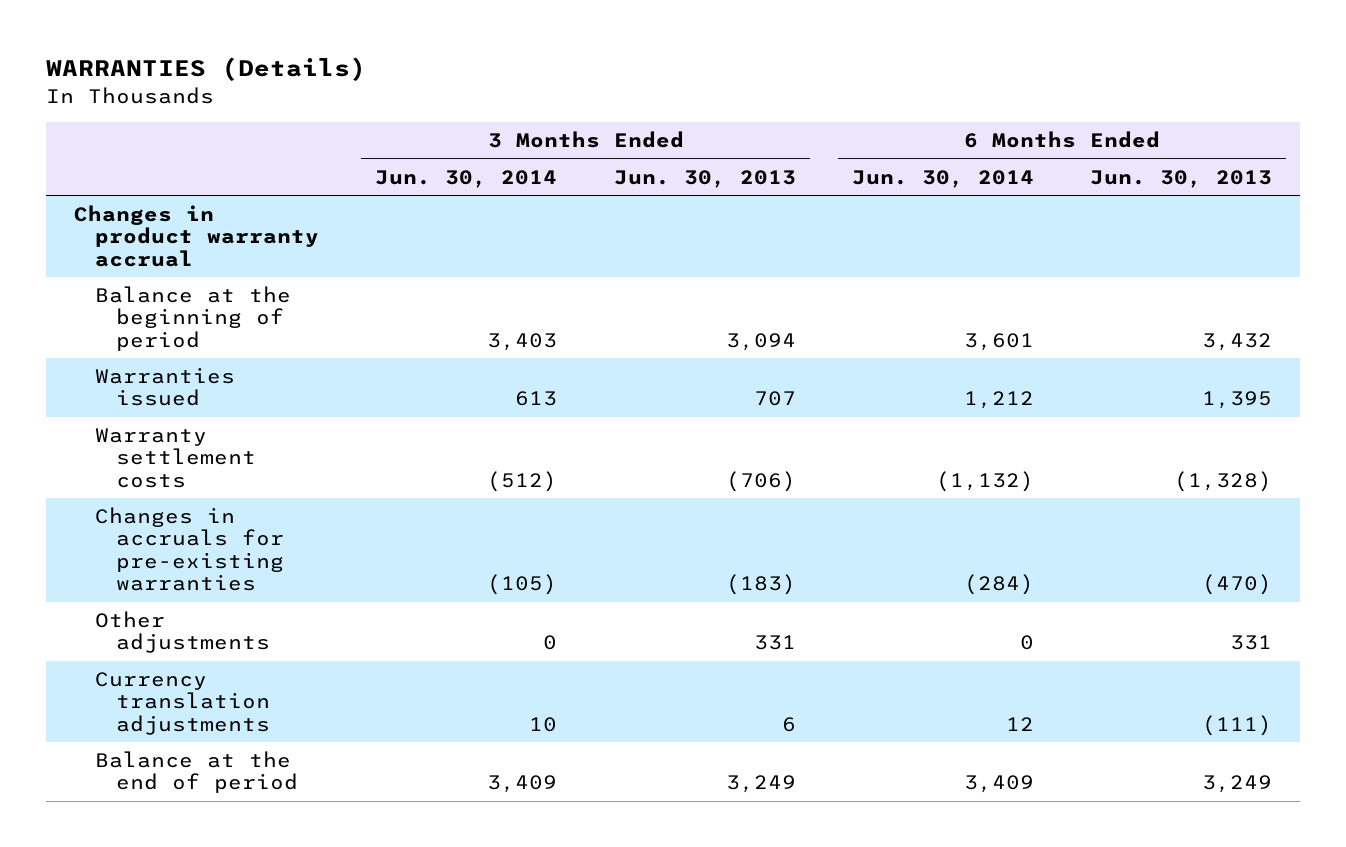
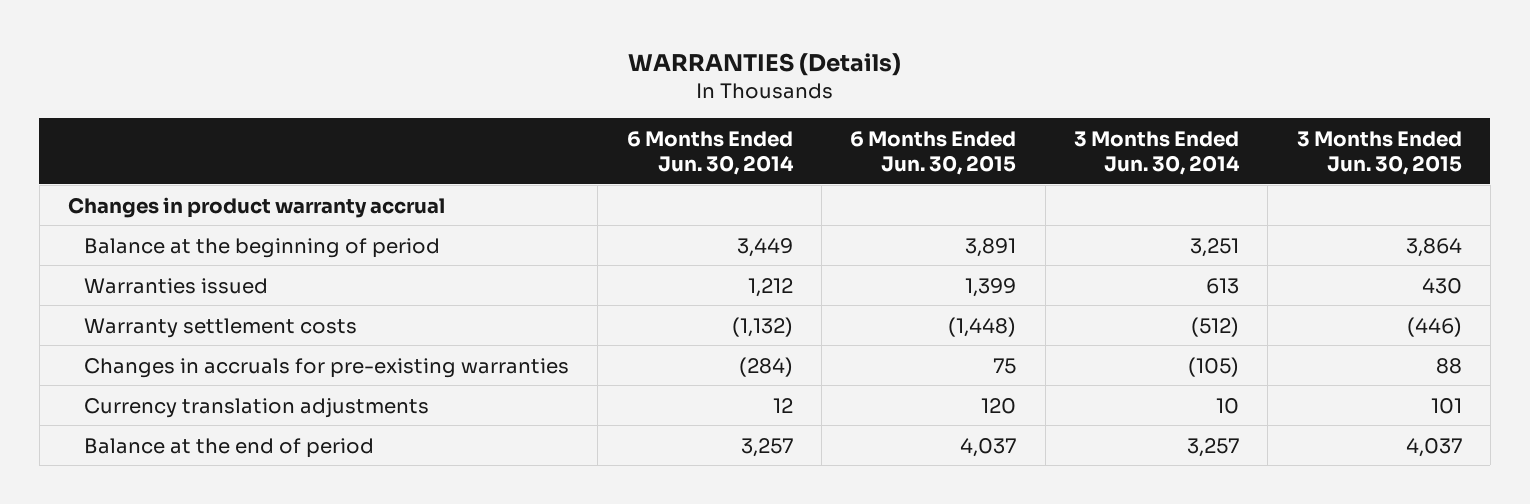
[613,169,796,188] Jun. 30, 2013 -> none
[1089,169,1272,188] Jun. 30, 2013 -> none
none -> [850,130,1017,175] 6 Months Ended Jun. 30, 2015
none -> [1296,130,1462,175] 3 Months Ended Jun. 30, 2015
[487,332,558,351] 3,403 -> [1189,237,1239,257] 3,251
[963,332,1034,351] 3,601 -> [736,237,793,257] 3,449
[95,611,271,654] Other adjustments -> none
[487,775,558,794] 3,409 -> [1186,437,1239,457] 3,257
[963,775,1034,794] 3,409 -> [740,437,793,457] 3,257

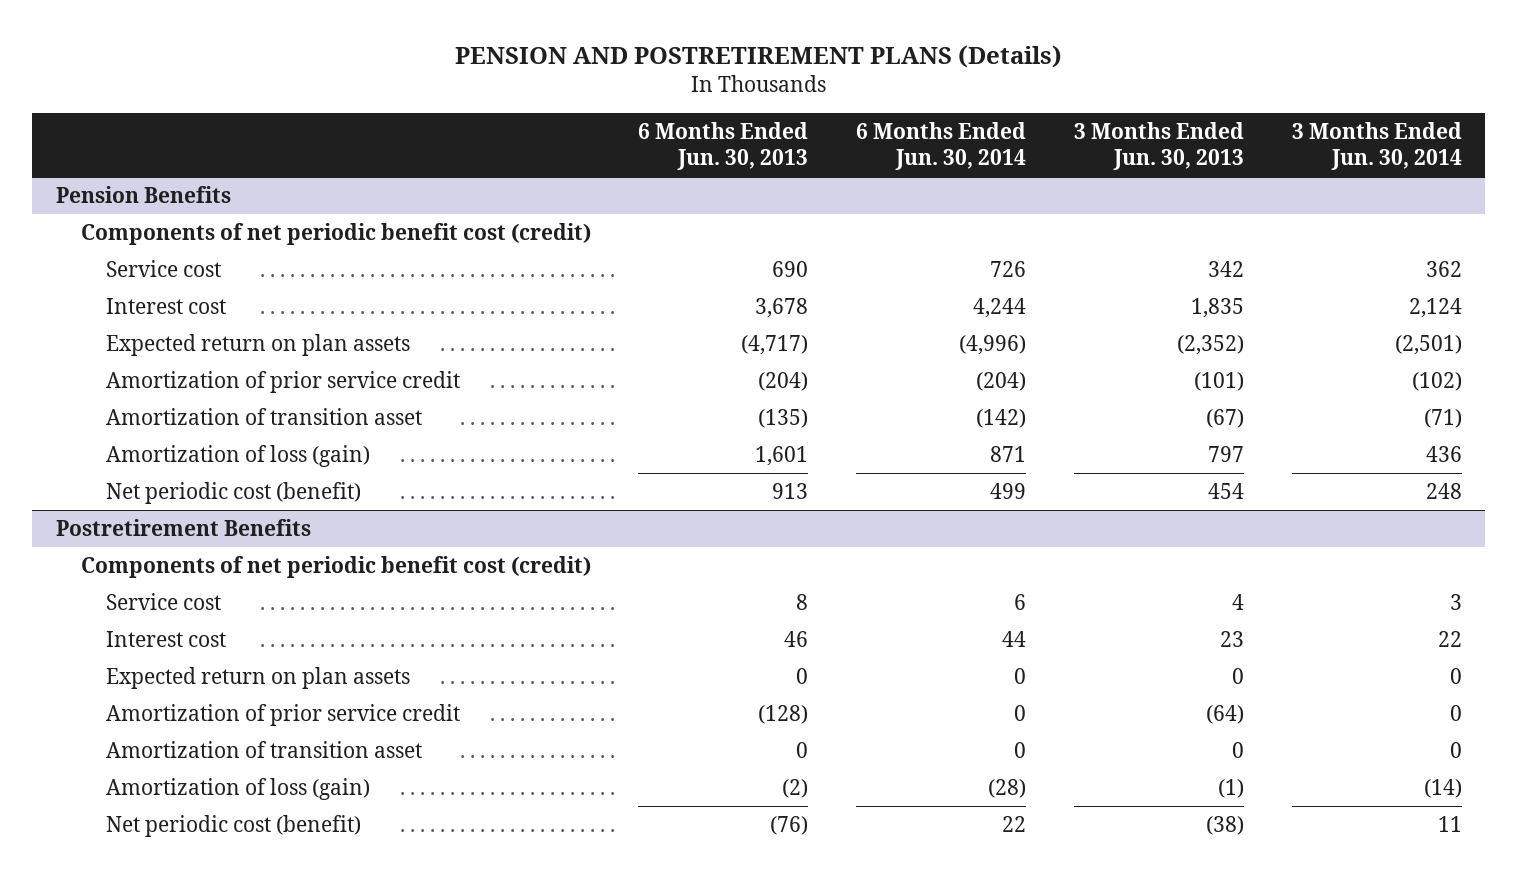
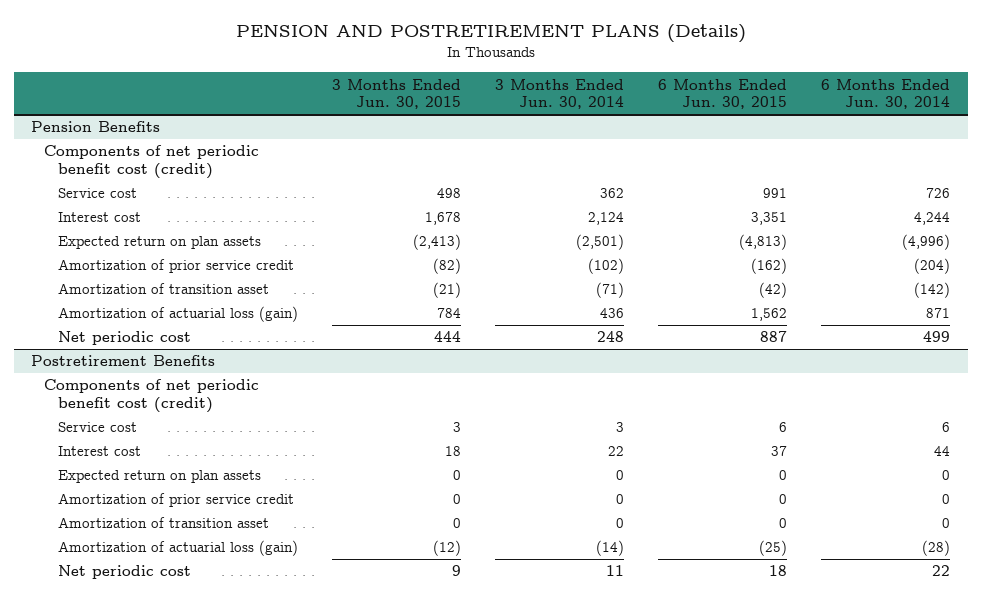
[638,121,809,171] 6 Months Ended Jun. 30, 2013 -> none
[1073,121,1244,171] 3 Months Ended Jun. 30, 2013 -> none
none -> [331,78,461,110] 3 Months Ended Jun. 30, 2015
none -> [658,78,788,110] 6 Months Ended Jun. 30, 2015
[105,444,370,467] Amortization of loss (gain) -> [57,306,298,323] Amortization of actuarial loss (gain)
[105,481,361,504] Net periodic cost (benefit) -> [57,331,191,346] Net periodic cost
[105,777,370,800] Amortization of loss (gain) -> [57,540,298,557] Amortization of actuarial loss (gain)
[105,814,361,837] Net periodic cost (benefit) -> [57,565,191,580] Net periodic cost

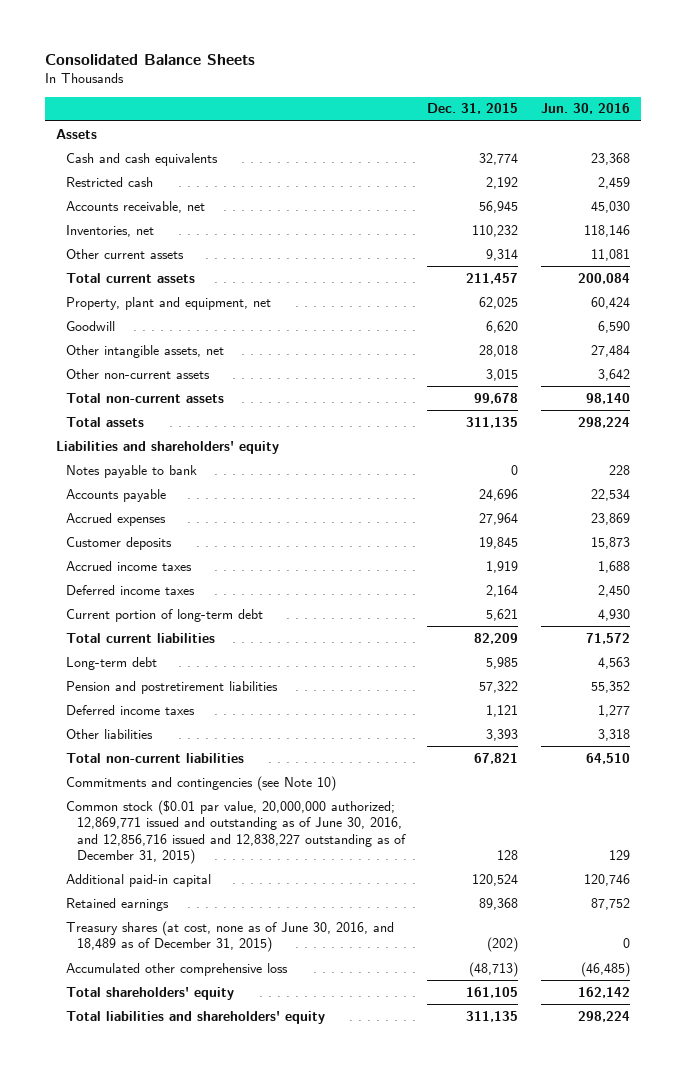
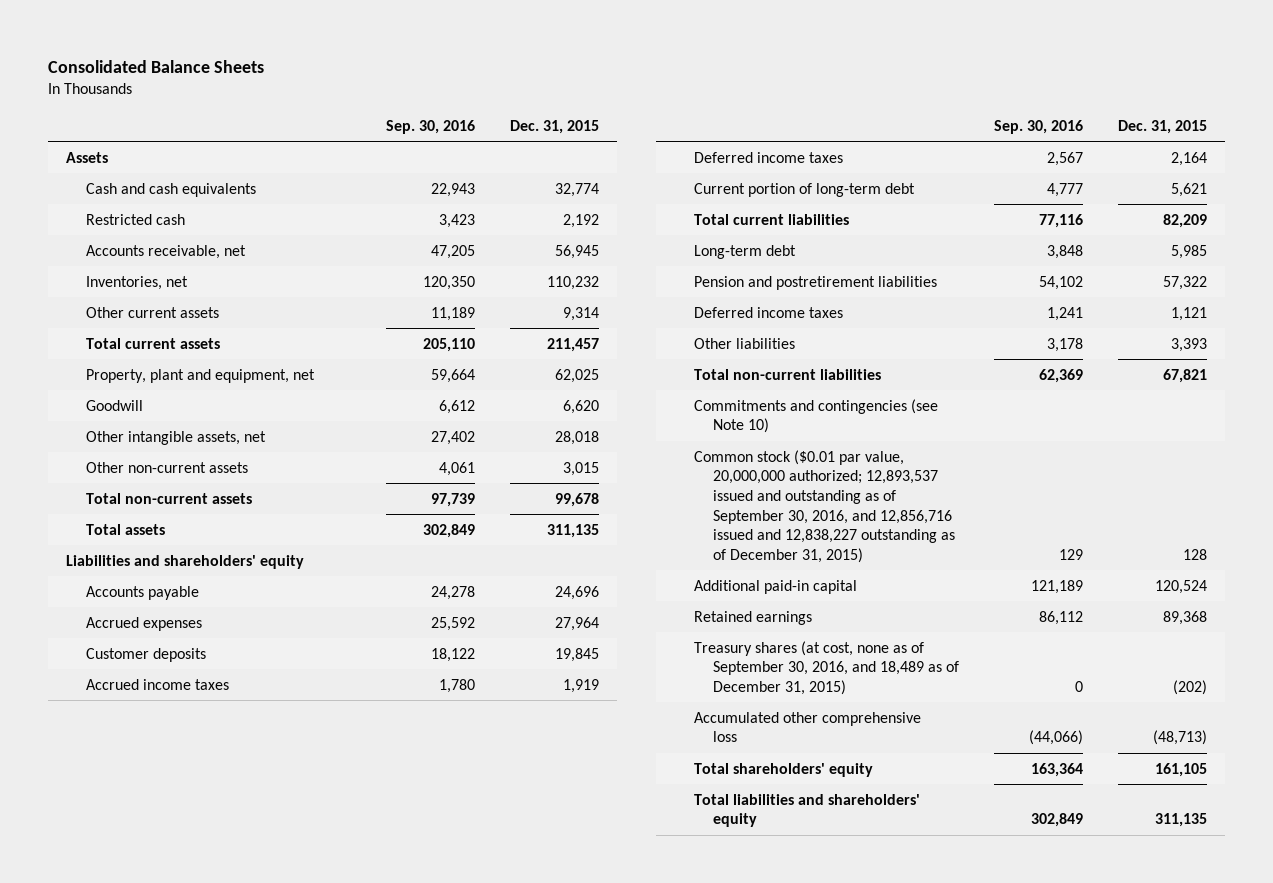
[540,103,630,115] Jun. 30, 2016 -> none
none -> [386,119,476,134] Sep. 30, 2016
[66,464,198,478] Notes payable to bank -> none
[66,799,406,864] Common stock ($0.01 par value, 20,000,000 authorized; 12,869,771 issued and outstanding as of June 30, 2016, and 12,856,716 issued and 12,838,227 outstanding as of December 31, 2015) -> [693,449,956,564] Common stock ($0.01 par value, 20,000,000 authorized; 12,893,537 issued and outstanding as of September 30, 2016, and 12,856,716 issued and 12,838,227 outstanding as of December 31, 2015)
[66,920,395,953] Treasury shares (at cost, none as of June 30, 2016, and 18,489 as of December 31, 2015) -> [693,640,960,696] Treasury shares (at cost, none as of September 30, 2016, and 18,489 as of December 31, 2015)

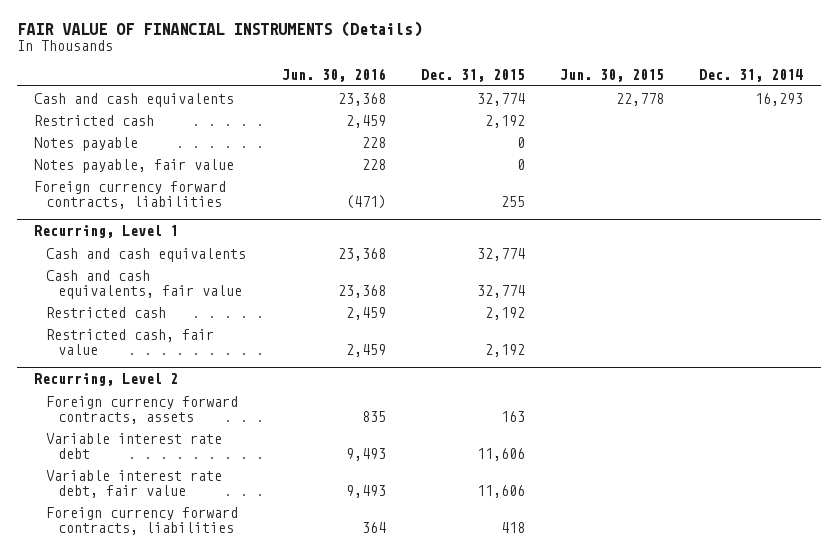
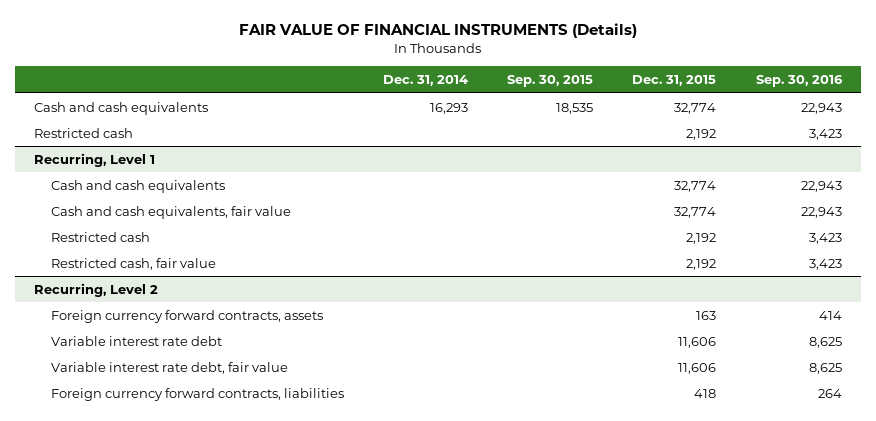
[281,67,386,82] Jun. 30, 2016 -> none
[560,68,665,82] Jun. 30, 2015 -> none
none -> [507,75,594,88] Sep. 30, 2015
none -> [755,75,843,88] Sep. 30, 2016
[34,136,139,151] Notes payable -> none
[34,158,235,173] Notes payable, fair value -> none
[34,180,227,209] Foreign currency forward contracts, liabilities -> none

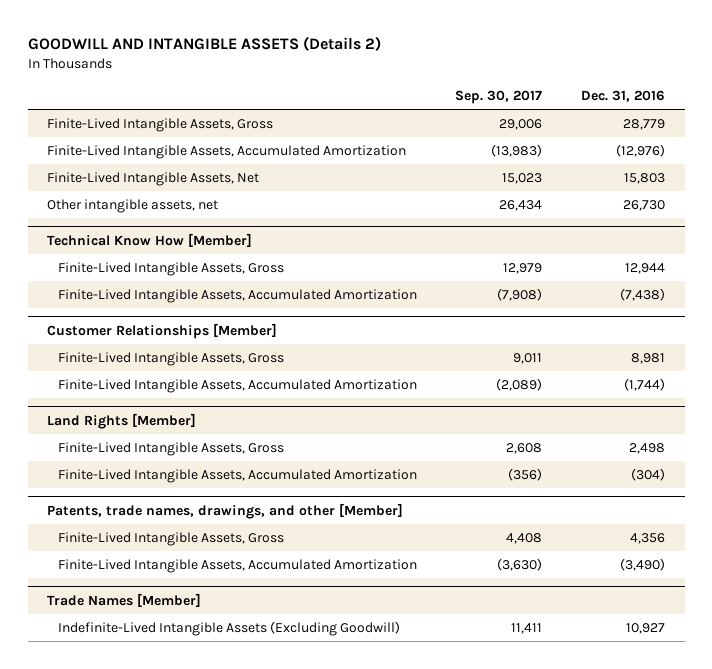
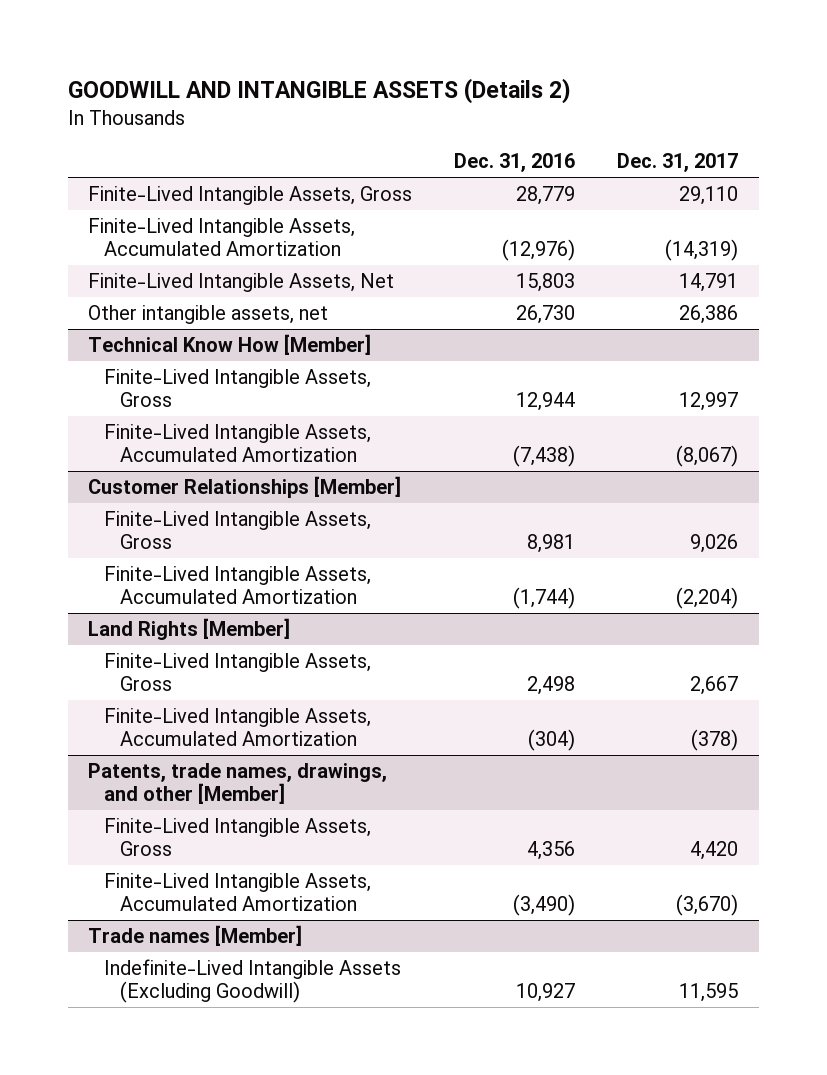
[455,89,543,104] Sep. 30, 2017 -> none
none -> [617,153,739,173] Dec. 31, 2017
[46,592,201,607] Trade Names [Member] -> [88,925,303,947] Trade names [Member]

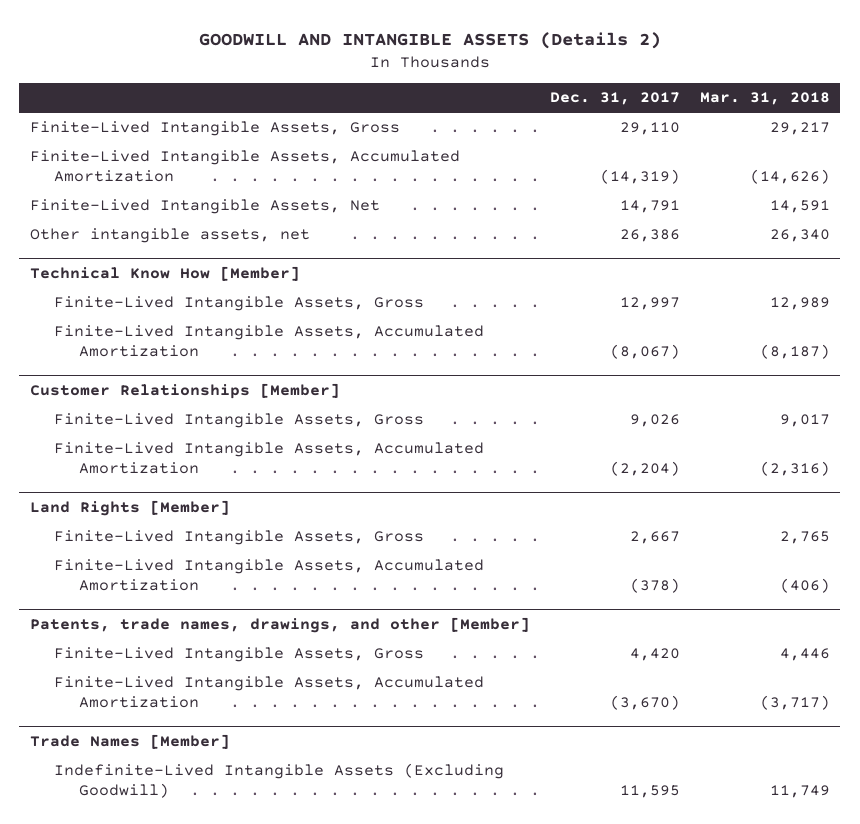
[454,153,576,173] Dec. 31, 2016 -> none
none -> [700,92,831,106] Mar. 31, 2018
[88,925,303,947] Trade names [Member] -> [29,734,230,750] Trade Names [Member]

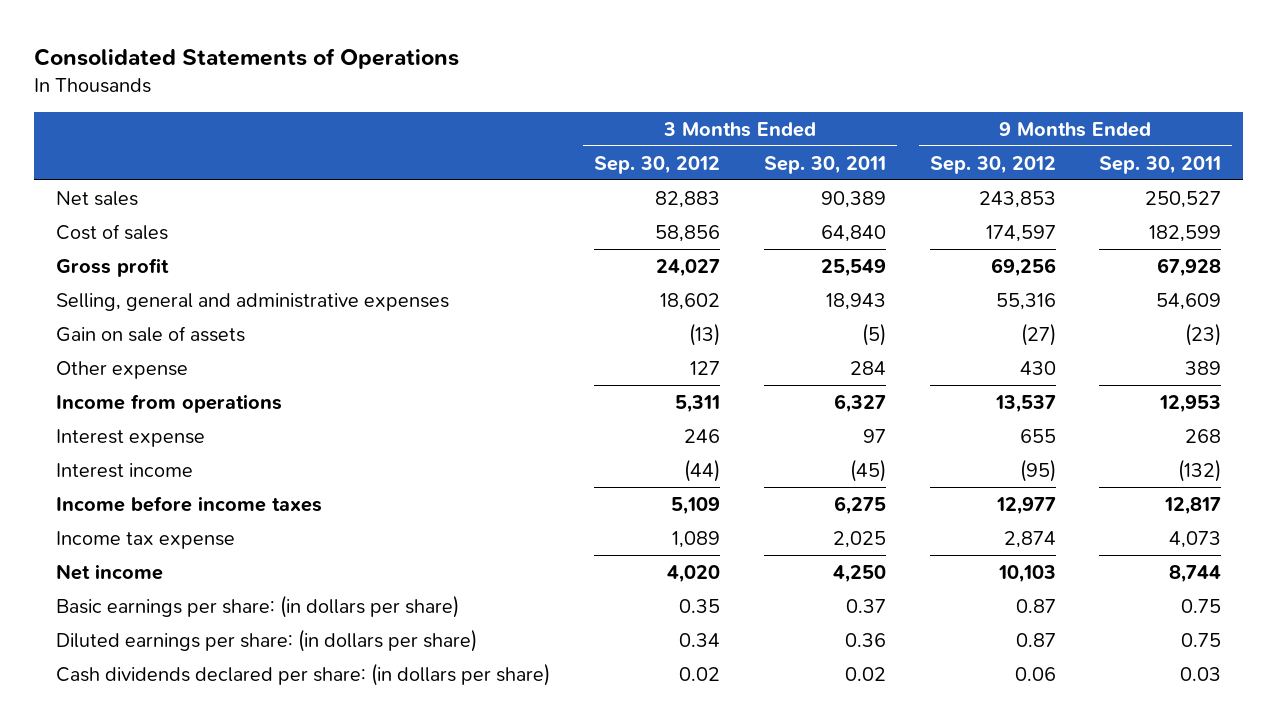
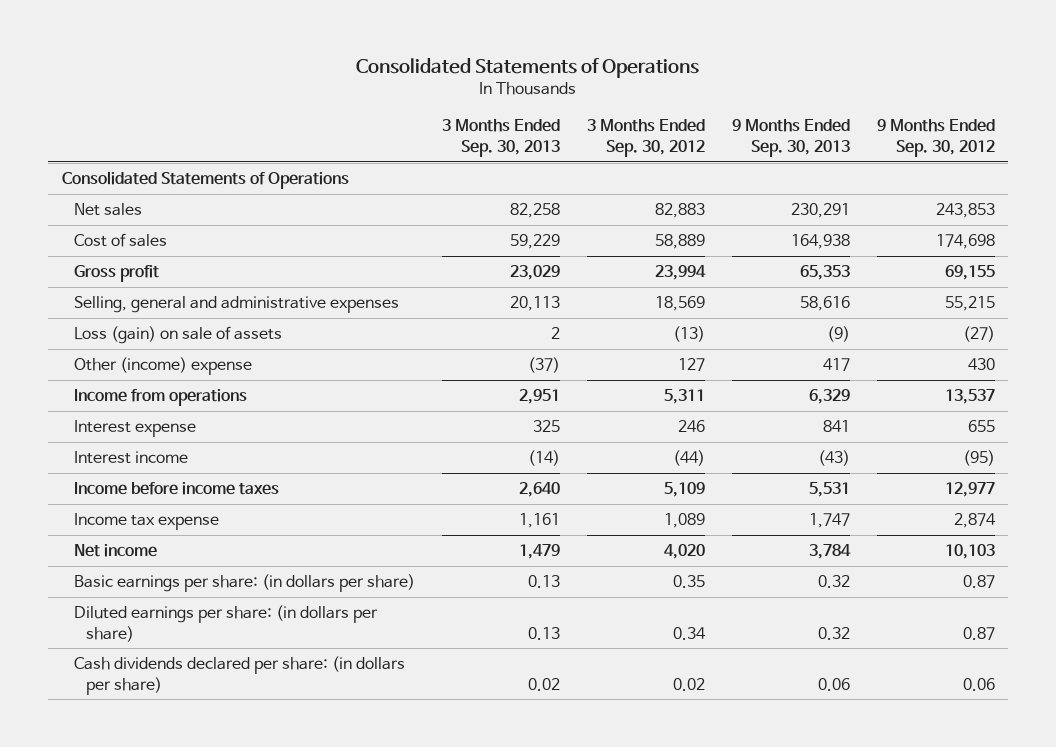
[763,155,886,174] Sep. 30, 2011 -> none
[1099,155,1222,174] Sep. 30, 2011 -> none
none -> [441,119,560,157] 3 Months Ended Sep. 30, 2013
none -> [731,119,850,157] 9 Months Ended Sep. 30, 2013
none -> [61,171,349,190] Consolidated Statements of Operations
[654,224,720,242] 58,856 -> [654,234,705,250] 58,889
[985,224,1056,242] 174,597 -> [935,234,995,250] 174,698
[655,258,720,277] 24,027 -> [654,265,706,281] 23,994
[990,257,1056,277] 69,256 -> [944,265,995,281] 69,155
[659,292,720,310] 18,602 -> [654,296,705,312] 18,569
[995,292,1056,310] 55,316 -> [944,296,995,312] 55,215
[56,325,246,342] Gain on sale of assets -> [74,326,283,345] Loss (gain) on sale of assets
[56,360,189,379] Other expense -> [74,357,253,376] Other (income) expense

